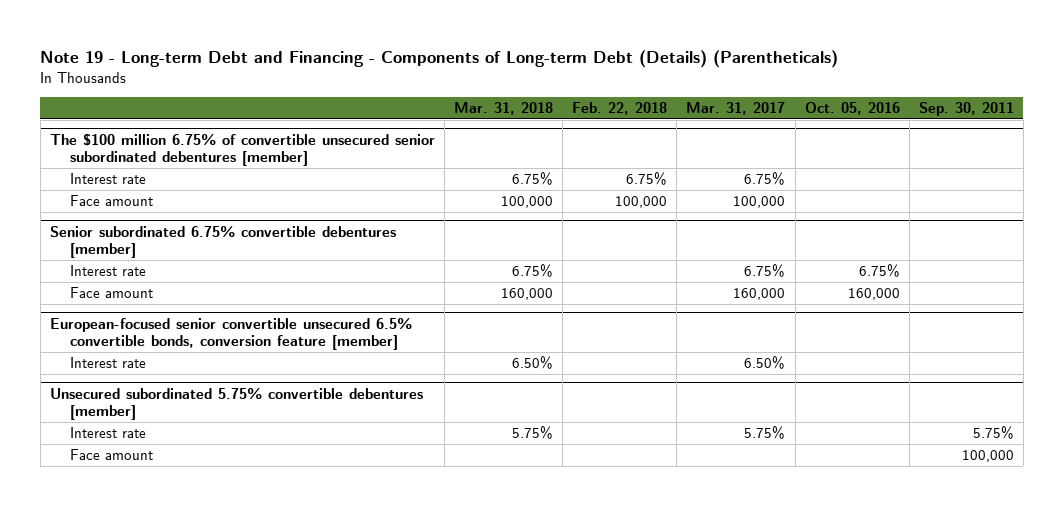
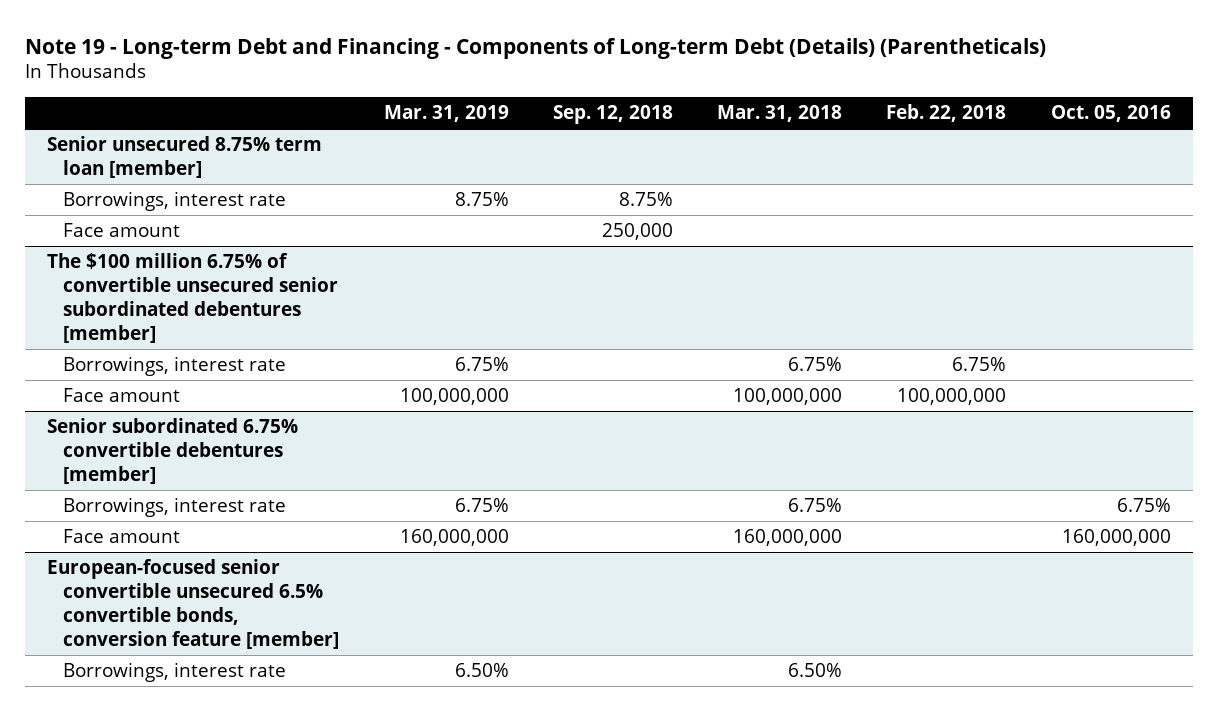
[686,102,786,116] Mar. 31, 2017 -> none
[918,102,1014,117] Sep. 30, 2011 -> none
none -> [383,105,509,123] Mar. 31, 2019
none -> [552,105,673,125] Sep. 12, 2018
none -> [46,136,322,178] Senior unsecured 8.75% term loan [member]
none -> [63,191,287,212] Borrowings, interest rate
none -> [63,223,181,238] Face amount
[69,172,146,184] Interest rate -> [63,356,287,377] Borrowings, interest rate
[501,195,554,208] 100,000 -> [733,388,843,406] 100,000,000
[615,195,668,208] 100,000 -> [897,388,1007,406] 100,000,000
[69,264,146,276] Interest rate -> [63,497,287,518] Borrowings, interest rate
[501,287,554,300] 160,000 -> [733,529,843,547] 160,000,000
[847,287,900,300] 160,000 -> [1061,529,1171,547] 160,000,000
[49,387,423,420] Unsecured subordinated 5.75% convertible debentures [member] -> none
[69,426,146,438] Interest rate -> none
[69,448,153,460] Face amount -> none
[69,356,146,368] Interest rate -> [63,662,287,683] Borrowings, interest rate

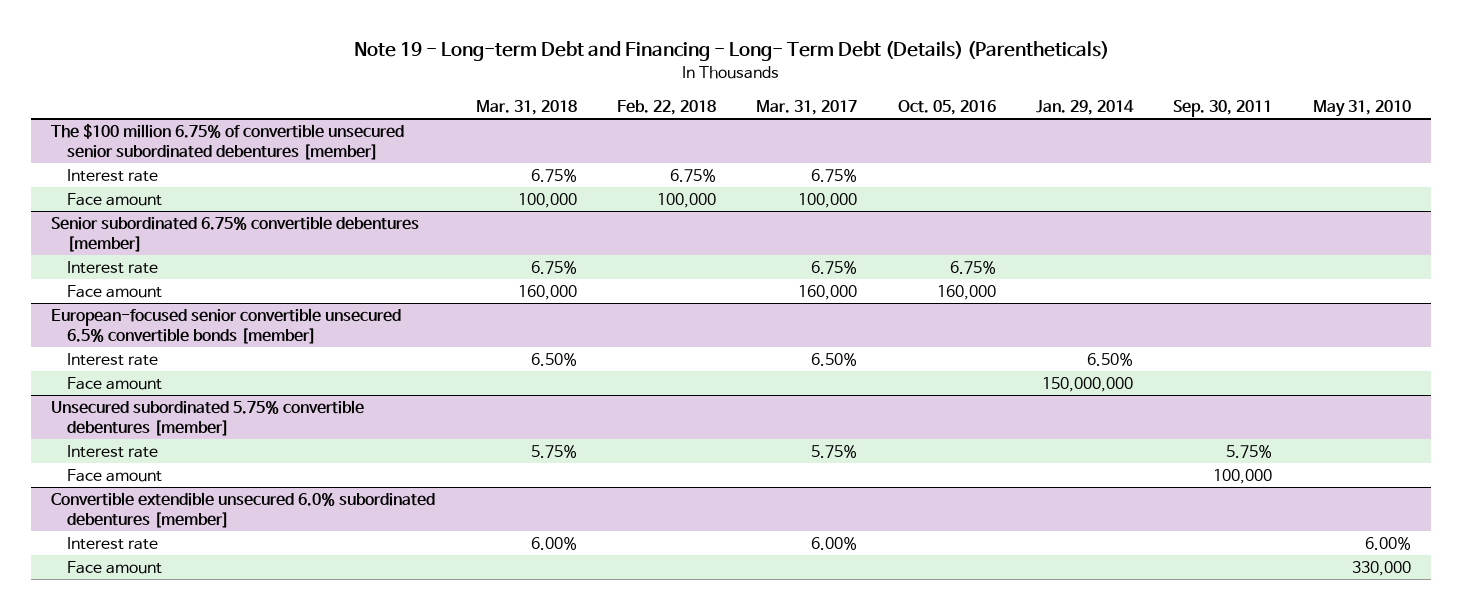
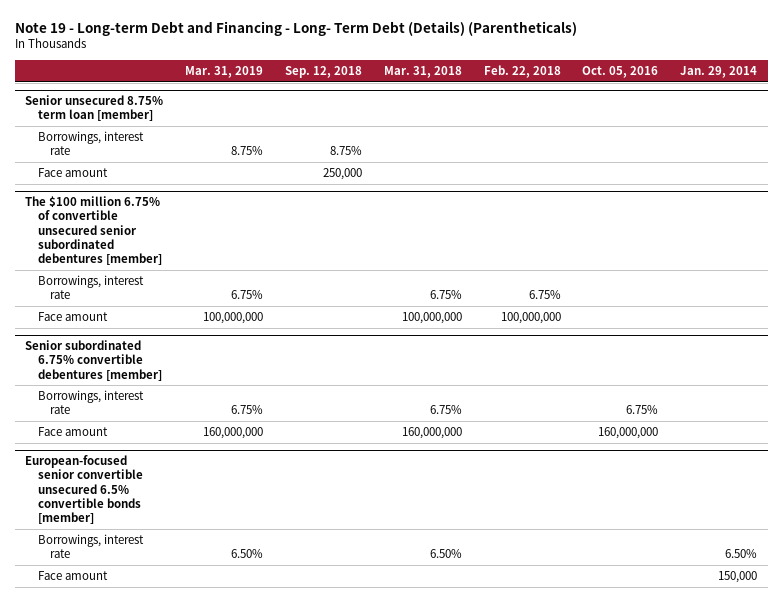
[756,99,858,115] Mar. 31, 2017 -> none
[1173,99,1273,117] Sep. 30, 2011 -> none
[1312,99,1411,117] May 31, 2010 -> none
none -> [185,66,264,79] Mar. 31, 2019
none -> [284,66,362,79] Sep. 12, 2018
none -> [25,95,164,122] Senior unsecured 8.75% term loan [member]
none -> [37,131,144,156] Borrowings, interest rate
none -> [37,168,108,178] Face amount
[67,168,159,182] Interest rate -> [37,275,144,300] Borrowings, interest rate
[517,192,577,208] 100,000 -> [401,312,462,325] 100,000,000
[656,192,716,208] 100,000 -> [500,312,561,325] 100,000,000
[67,260,159,274] Interest rate -> [37,390,144,415] Borrowings, interest rate
[517,284,577,300] 160,000 -> [401,427,462,440] 160,000,000
[936,284,996,300] 160,000 -> [598,427,659,440] 160,000,000
[51,399,365,436] Unsecured subordinated 5.75% convertible debentures [member] -> none
[67,444,159,458] Interest rate -> none
[67,468,163,482] Face amount -> none
[51,491,436,528] Convertible extendible unsecured 6.0% subordinated debentures [member] -> none
[67,536,159,550] Interest rate -> none
[67,560,163,574] Face amount -> none
[67,352,159,366] Interest rate -> [37,534,144,559] Borrowings, interest rate
[1041,376,1133,392] 150,000,000 -> [718,571,758,584] 150,000

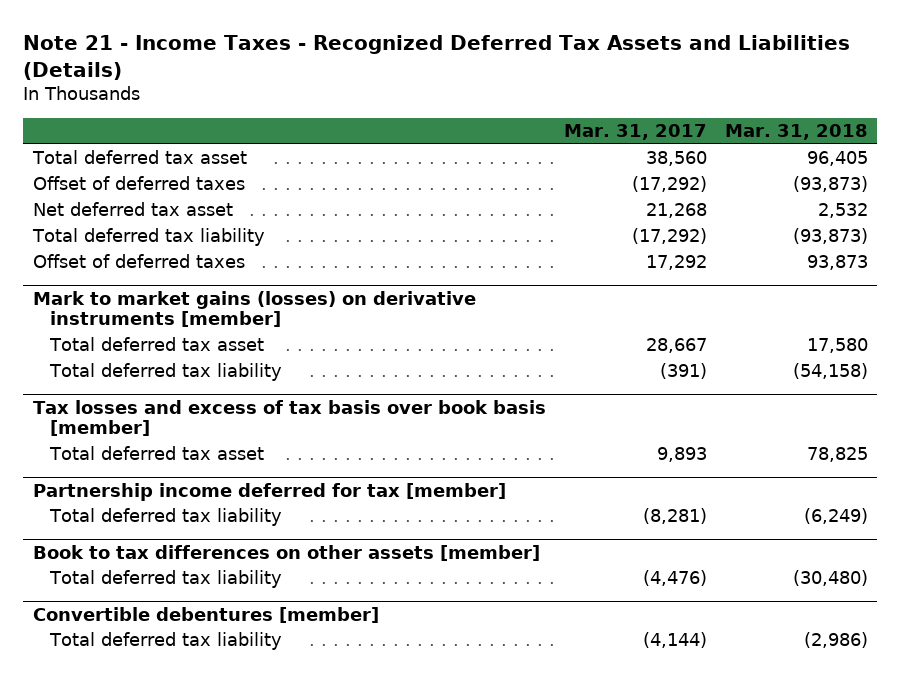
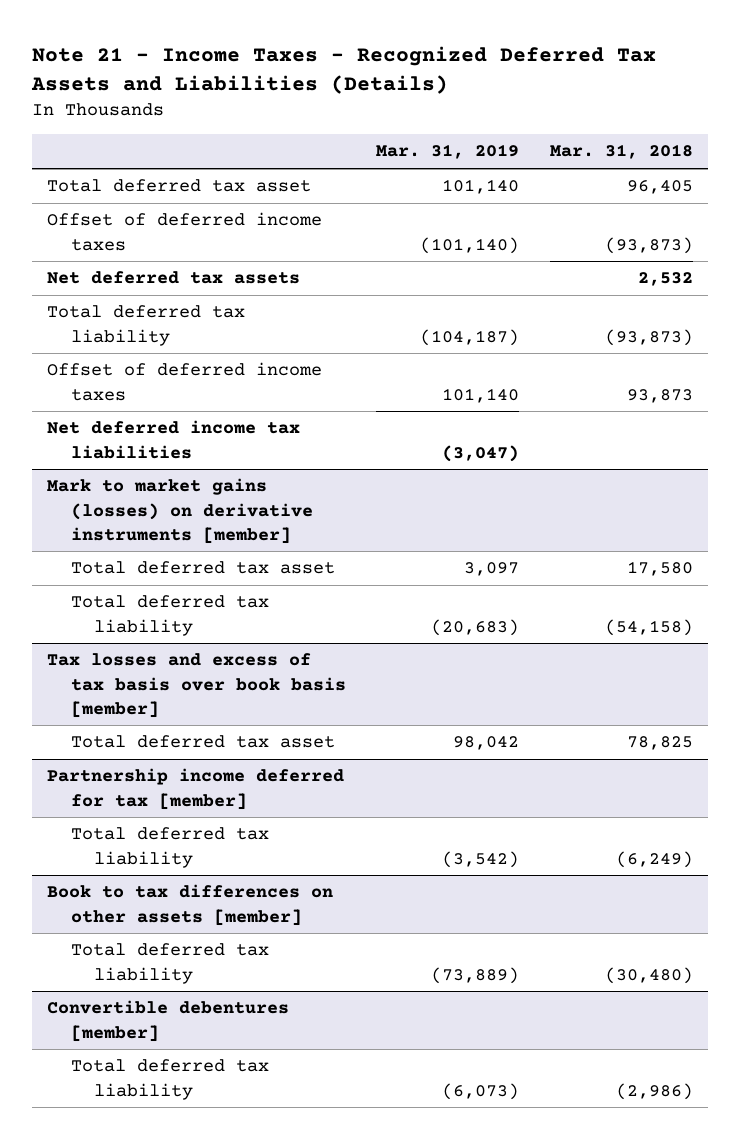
[563,123,707,140] Mar. 31, 2017 -> none
none -> [376,144,520,160] Mar. 31, 2019
[32,176,245,191] Offset of deferred taxes -> [47,212,323,251] Offset of deferred income taxes
[32,202,233,217] Net deferred tax asset -> [47,271,301,285] Net deferred tax assets
[32,254,245,269] Offset of deferred taxes -> [47,362,323,401] Offset of deferred income taxes
none -> [47,420,301,459] Net deferred income tax liabilities

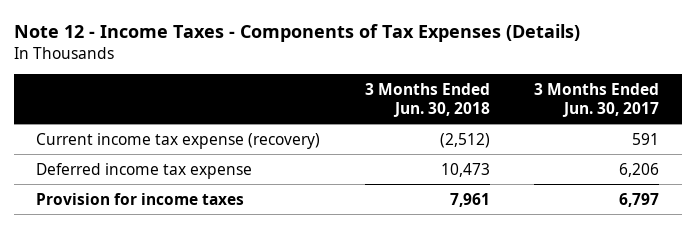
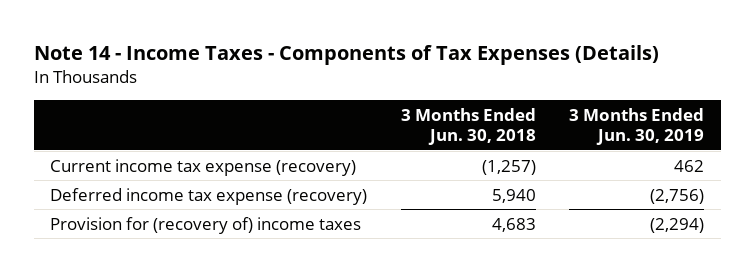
[13,23,580,42] Note 12 - Income Taxes - Components of Tax Expenses (Details) -> [33,44,659,65] Note 14 - Income Taxes - Components of Tax Expenses (Details)
[534,82,660,117] 3 Months Ended Jun. 30, 2017 -> none
none -> [569,107,705,146] 3 Months Ended Jun. 30, 2019
[439,132,490,148] (2,512) -> [481,159,536,175] (1,257)
[36,162,253,179] Deferred income tax expense -> [50,187,368,205] Deferred income tax expense (recovery)
[440,162,490,177] 10,473 -> [491,188,536,203] 5,940
[36,192,245,205] Provision for income taxes -> [50,216,362,234] Provision for (recovery of) income taxes
[449,192,490,207] 7,961 -> [491,217,536,232] 4,683

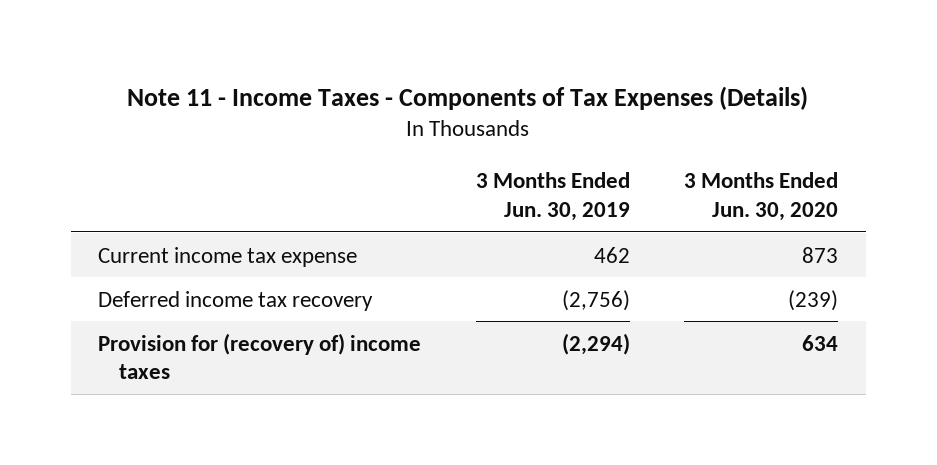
[33,44,659,65] Note 14 - Income Taxes - Components of Tax Expenses (Details) -> [127,85,809,110] Note 11 - Income Taxes - Components of Tax Expenses (Details)
[400,107,536,146] 3 Months Ended Jun. 30, 2018 -> none
none -> [684,172,839,221] 3 Months Ended Jun. 30, 2020
[50,158,357,176] Current income tax expense (recovery) -> [98,246,358,267] Current income tax expense
[50,187,368,205] Deferred income tax expense (recovery) -> [98,290,374,311] Deferred income tax recovery

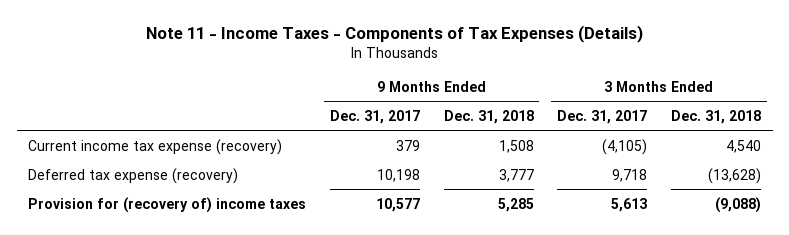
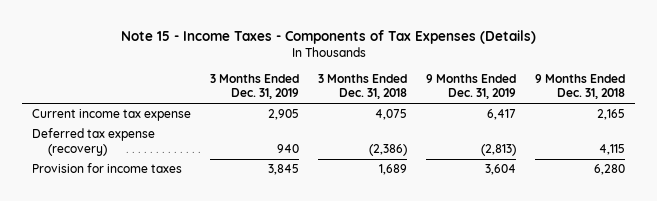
[145,24,643,43] Note 11 - Income Taxes - Components of Tax Expenses (Details) -> [120,29,536,44] Note 15 - Income Taxes - Components of Tax Expenses (Details)
[329,109,420,124] Dec. 31, 2017 -> none
[557,109,648,124] Dec. 31, 2017 -> none
none -> [210,74,300,100] 3 Months Ended Dec. 31, 2019
none -> [426,74,517,100] 9 Months Ended Dec. 31, 2019
[28,138,283,155] Current income tax expense (recovery) -> [32,109,192,122] Current income tax expense
[498,139,534,153] 1,508 -> [597,109,626,121] 2,165
[725,139,761,153] 4,540 -> [375,109,408,121] 4,075
[498,168,534,182] 3,777 -> [599,143,626,155] 4,115
[707,167,761,184] (13,628) -> [369,143,408,156] (2,386)
[28,196,307,213] Provision for (recovery of) income taxes -> [32,163,183,174] Provision for income taxes
[497,197,534,212] 5,285 -> [594,164,626,176] 6,280
[714,196,761,213] (9,088) -> [379,164,408,176] 1,689

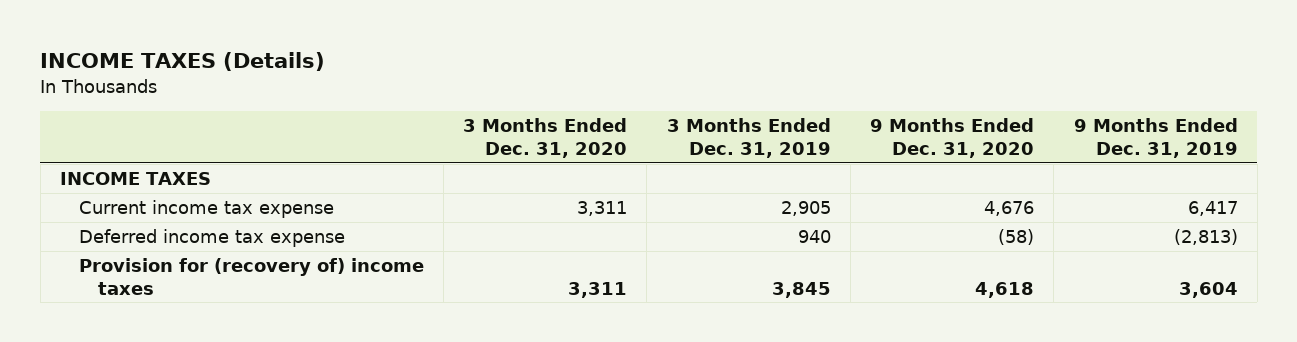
[120,29,536,44] Note 15 - Income Taxes - Components of Tax Expenses (Details) -> [40,52,326,72] INCOME TAXES (Details)
[318,74,408,100] 3 Months Ended Dec. 31, 2018 -> none
[535,74,626,100] 9 Months Ended Dec. 31, 2018 -> none
none -> [463,118,628,158] 3 Months Ended Dec. 31, 2020
none -> [870,118,1035,158] 9 Months Ended Dec. 31, 2020
none -> [59,172,211,186] INCOME TAXES
[32,128,156,156] Deferred tax expense (recovery) -> [78,229,345,248] Deferred income tax expense
[32,163,183,174] Provision for income taxes -> [78,258,424,295] Provision for (recovery of) income taxes

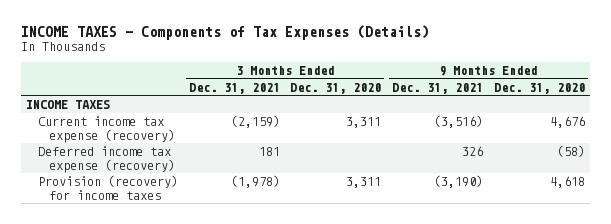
[40,52,326,72] INCOME TAXES (Details) -> [21,25,430,41] INCOME TAXES - Components of Tax Expenses (Details)
[666,118,831,158] 3 Months Ended Dec. 31, 2019 -> none
[1073,118,1238,158] 9 Months Ended Dec. 31, 2019 -> none
none -> [188,82,280,94] Dec. 31, 2021
none -> [392,82,484,94] Dec. 31, 2021
[78,200,334,219] Current income tax expense -> [37,116,176,143] Current income tax expense (recovery)
[78,229,345,248] Deferred income tax expense -> [37,146,176,173] Deferred income tax expense (recovery)
[78,258,424,295] Provision for (recovery of) income taxes -> [37,175,178,200] Provision (recovery) for income taxes

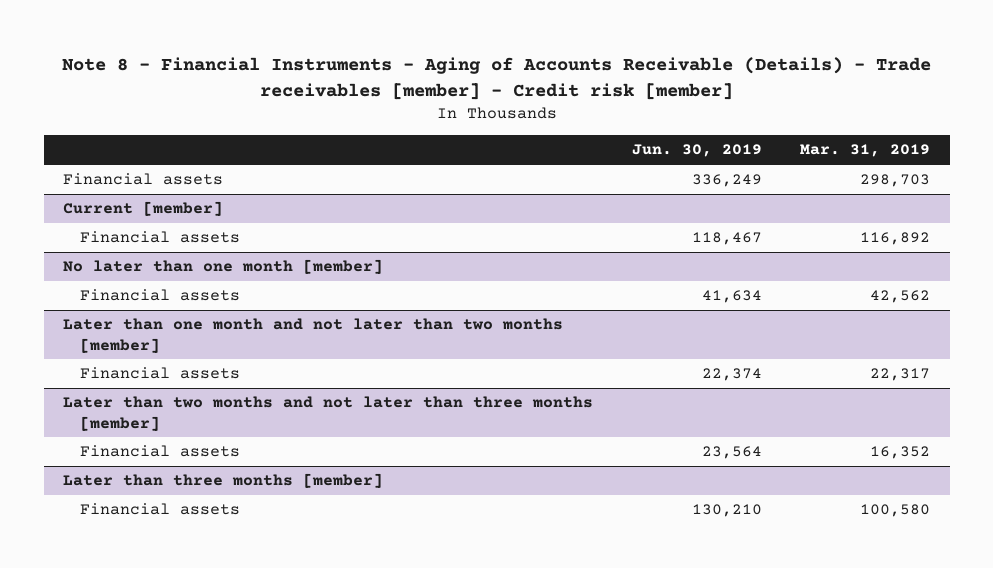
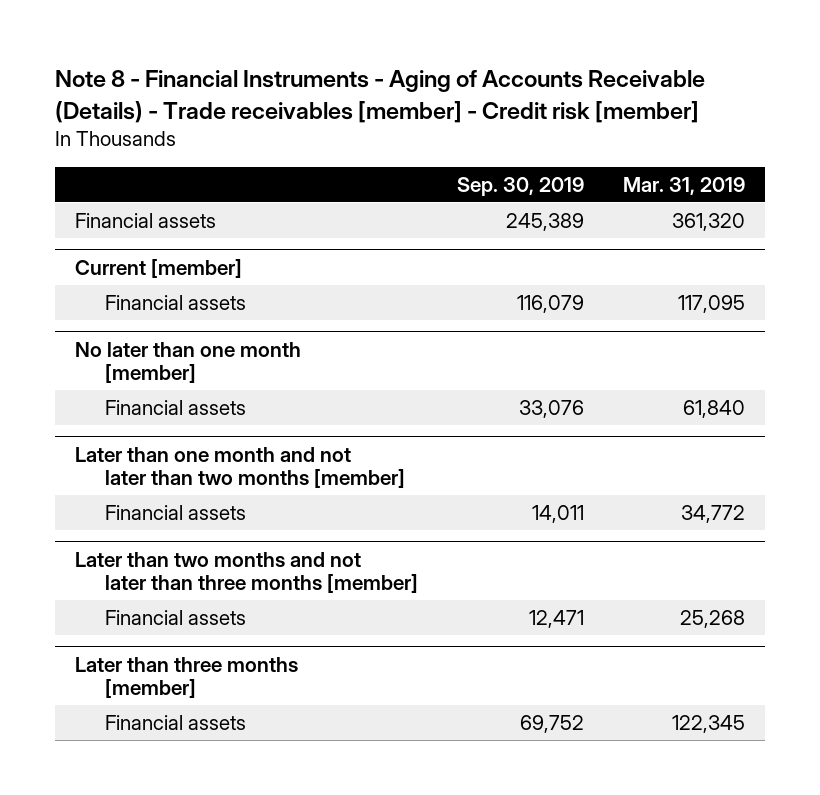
[631,144,762,158] Jun. 30, 2019 -> none
none -> [457,176,585,196] Sep. 30, 2019
[860,174,931,188] 298,703 -> [672,212,746,231] 361,320
[860,232,931,246] 116,892 -> [678,294,746,313] 117,095
[870,290,931,304] 42,562 -> [683,399,746,418] 61,840
[870,368,931,382] 22,317 -> [681,504,746,523] 34,772
[870,446,931,460] 16,352 -> [680,609,746,628] 25,268
[860,504,931,518] 100,580 -> [672,714,746,733] 122,345

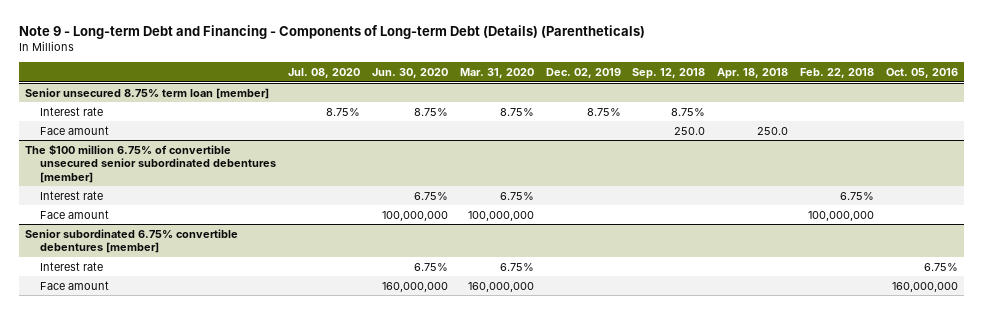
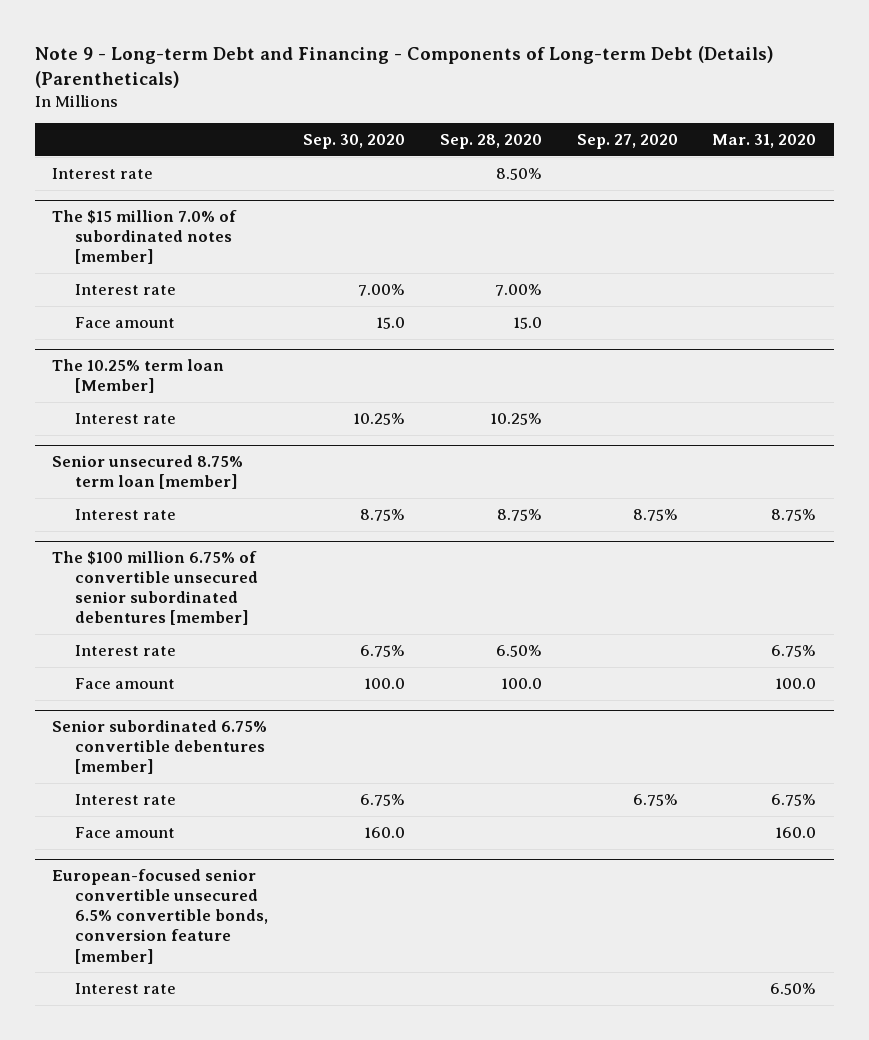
[287,68,360,79] Jul. 08, 2020 -> none
[371,68,448,79] Jun. 30, 2020 -> none
[545,68,621,79] Dec. 02, 2019 -> none
[632,68,706,80] Sep. 12, 2018 -> none
[717,68,789,80] Apr. 18, 2018 -> none
[800,68,875,79] Feb. 22, 2018 -> none
[886,68,959,79] Oct. 05, 2016 -> none
none -> [303,134,406,150] Sep. 30, 2020
none -> [439,134,542,150] Sep. 28, 2020
none -> [576,134,678,150] Sep. 27, 2020
none -> [52,167,154,179] Interest rate
none -> [52,209,238,265] The $15 million 7.0% of subordinated notes [member]
none -> [75,283,177,295] Interest rate
none -> [75,316,176,328] Face amount
none -> [52,358,225,394] The 10.25% term loan [Member]
none -> [75,412,177,424] Interest rate
[40,125,110,135] Face amount -> none
[467,210,534,221] 100,000,000 -> [775,677,817,689] 100.0
[467,281,534,292] 160,000,000 -> [775,826,817,838] 160.0
none -> [52,868,269,964] European-focused senior convertible unsecured 6.5% convertible bonds, conversion feature [member]
none -> [75,982,177,994] Interest rate

